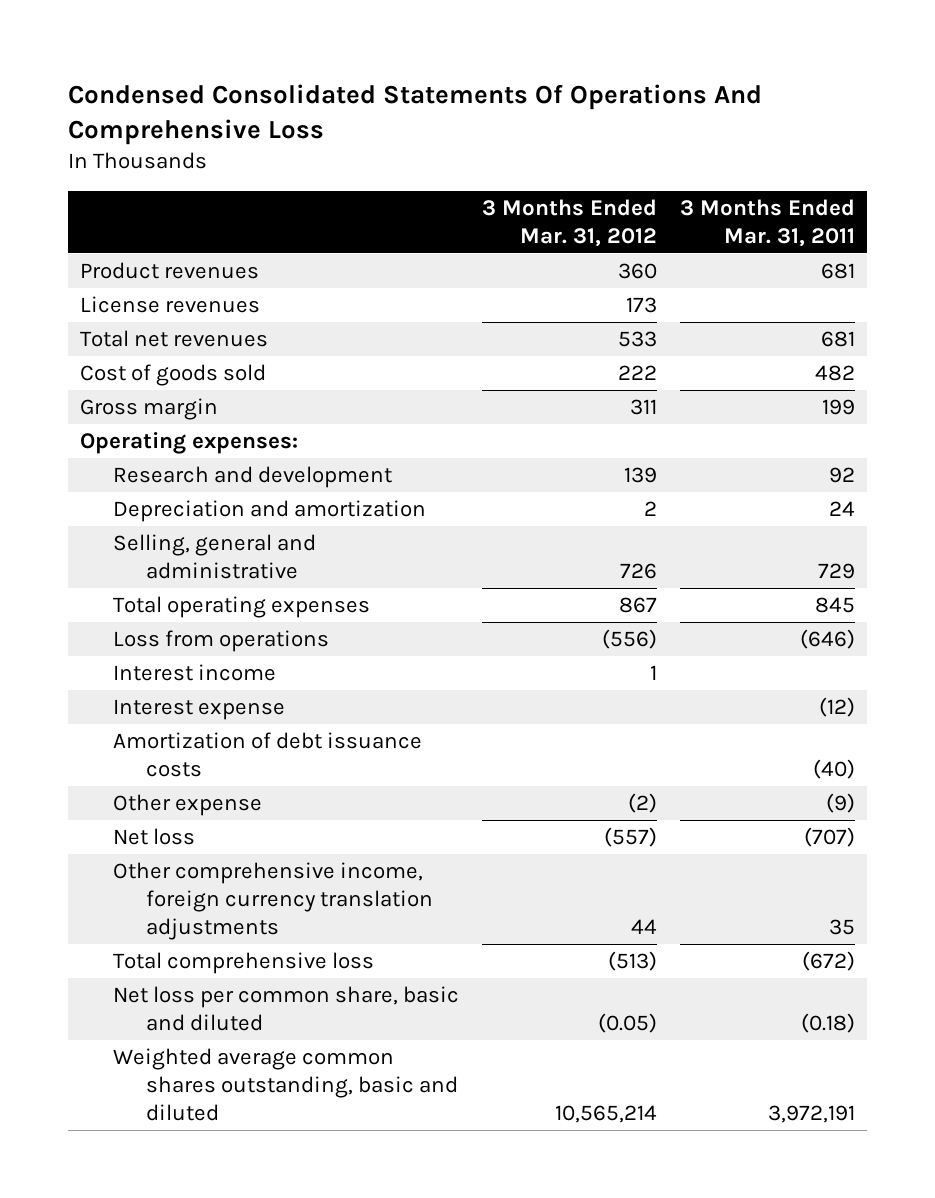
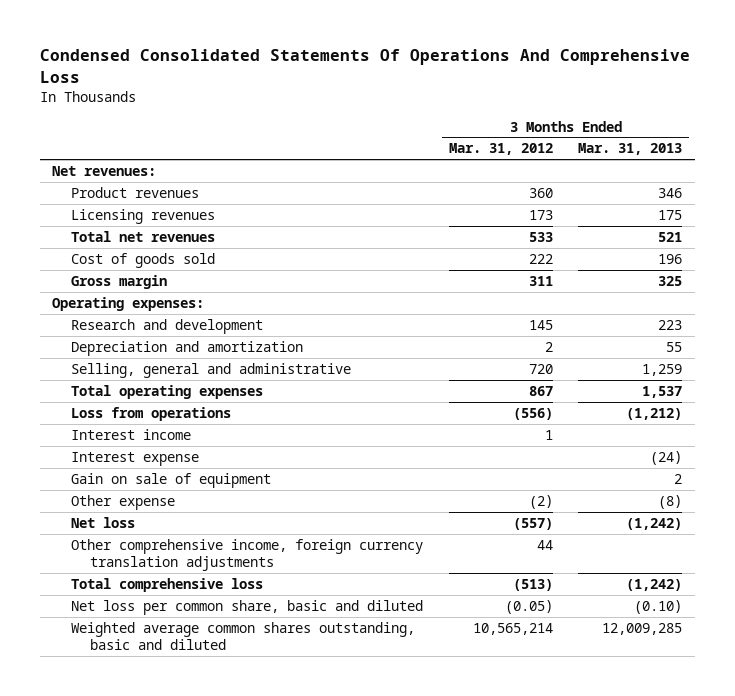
[680,198,856,247] 3 Months Ended Mar. 31, 2011 -> none
none -> [578,143,683,156] Mar. 31, 2013
none -> [52,165,157,176] Net revenues:
[79,296,260,314] License revenues -> [70,208,215,224] Licensing revenues
[623,467,657,484] 139 -> [528,319,553,330] 145
[619,563,657,580] 726 -> [528,363,553,374] 720
[112,732,422,778] Amortization of debt issuance costs -> none
none -> [70,472,271,488] Gain on sale of equipment

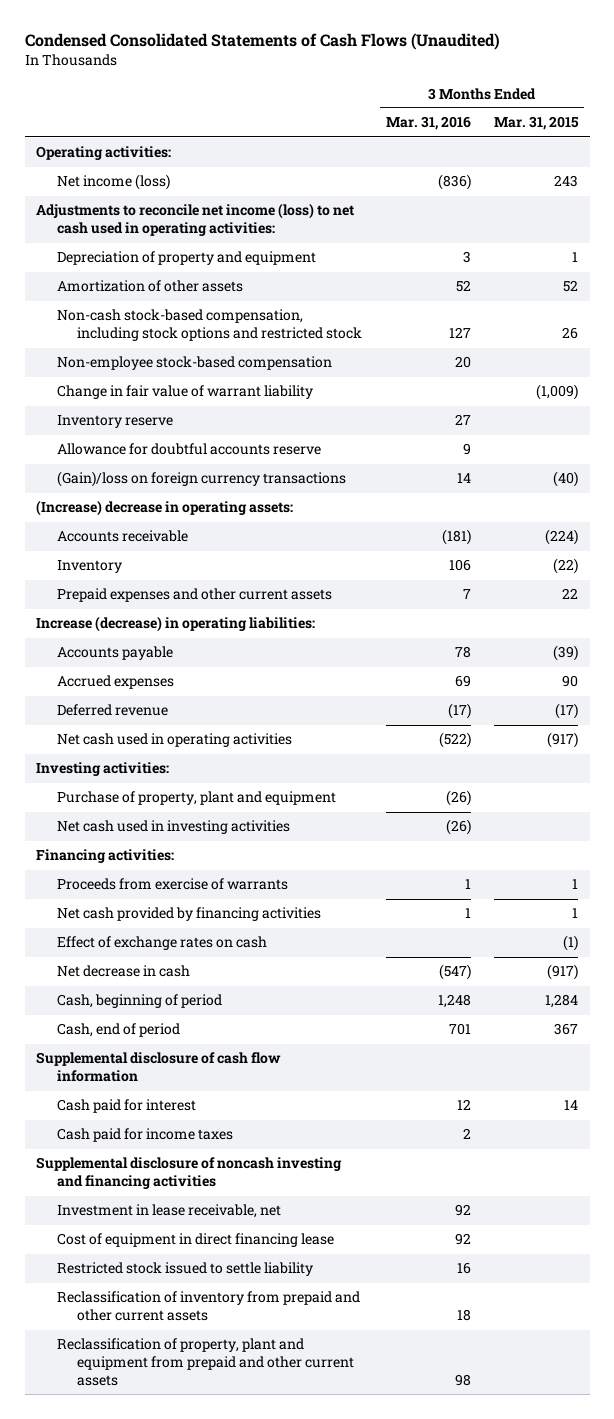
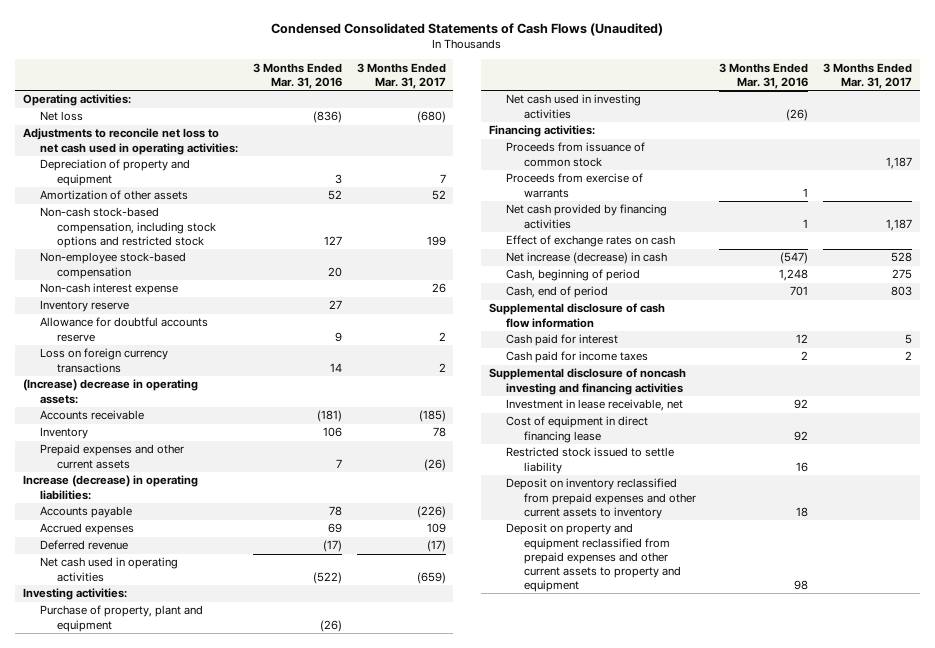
[494,116,580,131] Mar. 31, 2015 -> none
none -> [356,62,446,89] 3 Months Ended Mar. 31, 2017
[56,174,170,191] Net income (loss) -> [40,111,84,122] Net loss
[36,203,355,237] Adjustments to reconcile net income (loss) to net cash used in operating activities: -> [22,128,239,155] Adjustments to reconcile net loss to net cash used in operating activities:
[56,385,313,400] Change in fair value of warrant liability -> none
none -> [40,283,179,296] Non-cash interest expense
[56,471,346,488] (Gain)/loss on foreign currency transactions -> [40,348,169,373] Loss on foreign currency transactions
none -> [506,142,646,167] Proceeds from issuance of common stock
[56,965,190,978] Net decrease in cash -> [506,252,668,265] Net increase (decrease) in cash
[56,1291,360,1322] Reclassification of inventory from prepaid and other current assets -> [506,478,696,519] Deposit on inventory reclassified from prepaid expenses and other current assets to inventory
[56,1338,355,1387] Reclassification of property, plant and equipment from prepaid and other current assets -> [506,523,681,592] Deposit on property and equipment reclassified from prepaid expenses and other current assets to property and equipment

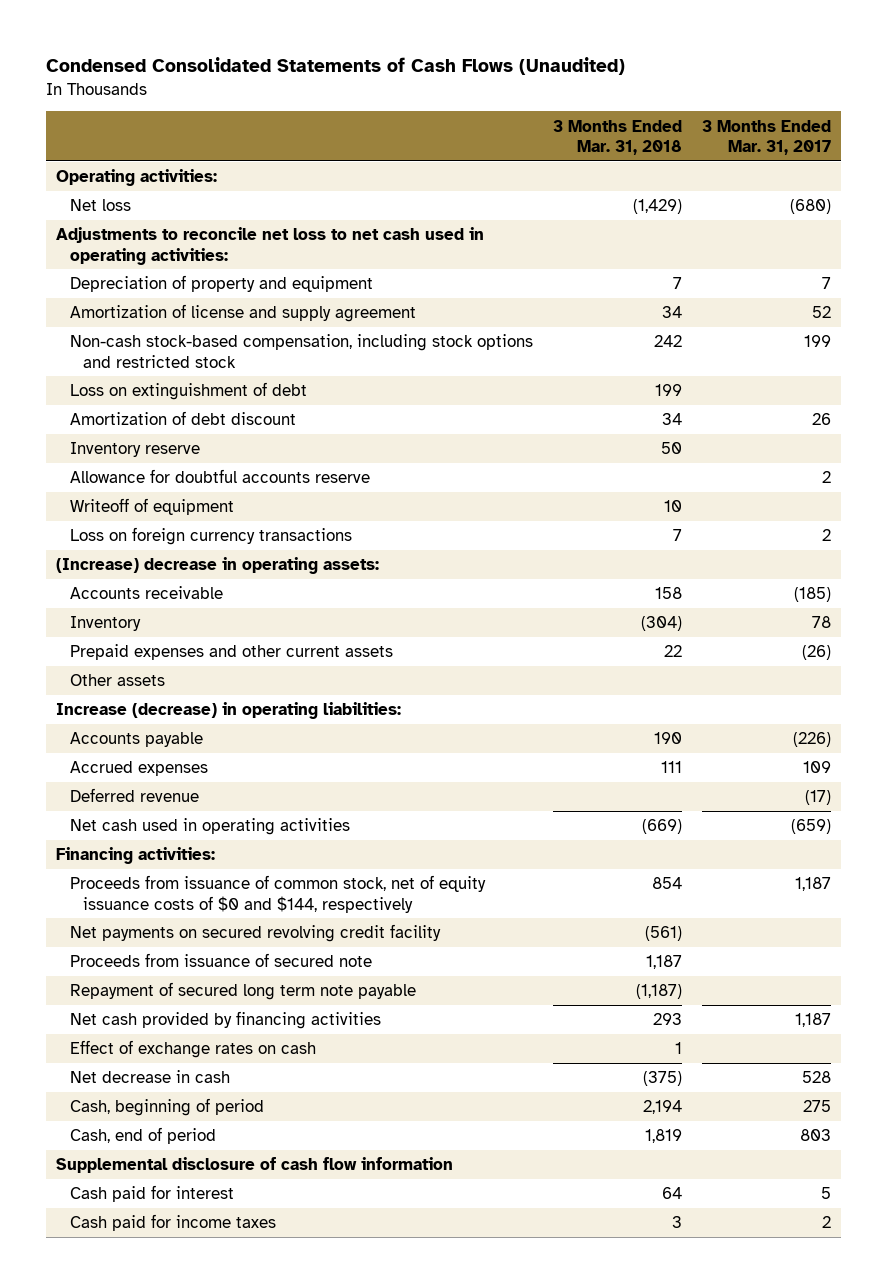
[252,62,342,89] 3 Months Ended Mar. 31, 2016 -> none
none -> [553,119,683,155] 3 Months Ended Mar. 31, 2018
[40,190,189,201] Amortization of other assets -> [69,304,416,323] Amortization of license and supply agreement
[40,252,187,279] Non-employee stock-based compensation -> none
[40,283,179,296] Non-cash interest expense -> none
none -> [69,382,307,401] Loss on extinguishment of debt
none -> [69,411,296,426] Amortization of debt discount
none -> [69,498,234,516] Writeoff of equipment
none -> [69,674,165,687] Other assets
[22,588,127,601] Investing activities: -> none
[40,605,204,632] Purchase of property, plant and equipment -> none
[506,94,642,119] Net cash used in investing activities -> none
[506,173,644,198] Proceeds from exercise of warrants -> none
[506,142,646,167] Proceeds from issuance of common stock -> [69,875,486,913] Proceeds from issuance of common stock, net of equity issuance costs of $0 and $144, respectively
none -> [69,924,441,943] Net payments on secured revolving credit facility
none -> [69,953,372,968] Proceeds from issuance of secured note
none -> [69,982,416,1001] Repayment of secured long term note payable
[506,252,668,265] Net increase (decrease) in cash -> [69,1070,230,1084] Net decrease in cash
[488,368,686,395] Supplemental disclosure of noncash investing and financing activities -> none
[506,399,684,412] Investment in lease receivable, net -> none
[506,416,649,443] Cost of equipment in direct financing lease -> none
[506,447,675,474] Restricted stock issued to settle liability -> none
[506,478,696,519] Deposit on inventory reclassified from prepaid expenses and other current assets to inventory -> none
[506,523,681,592] Deposit on property and equipment reclassified from prepaid expenses and other current assets to property and equipment -> none

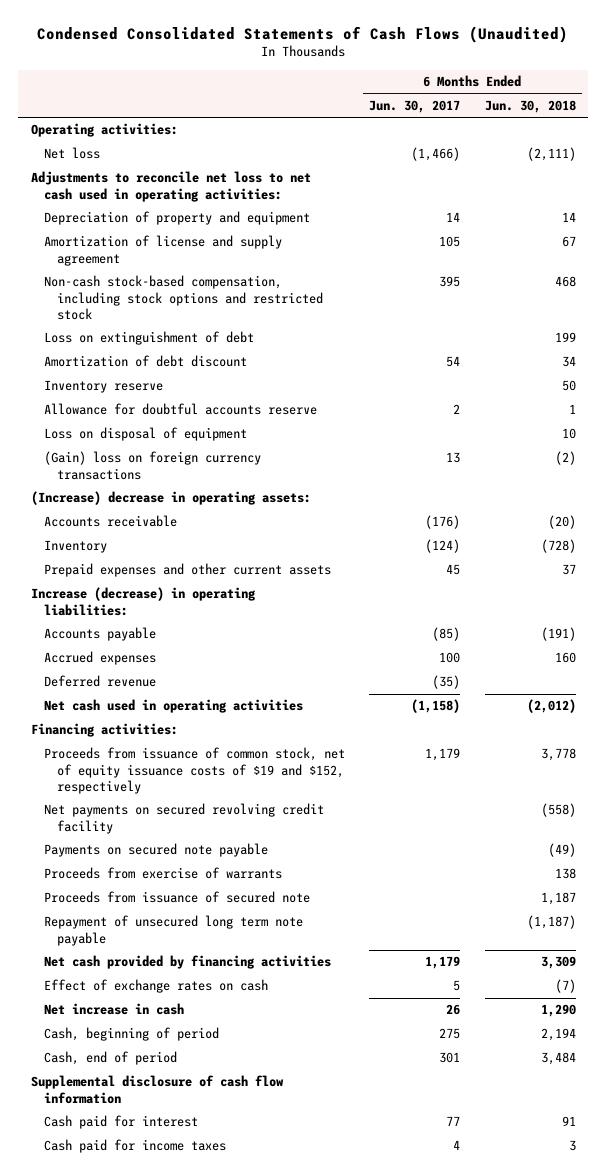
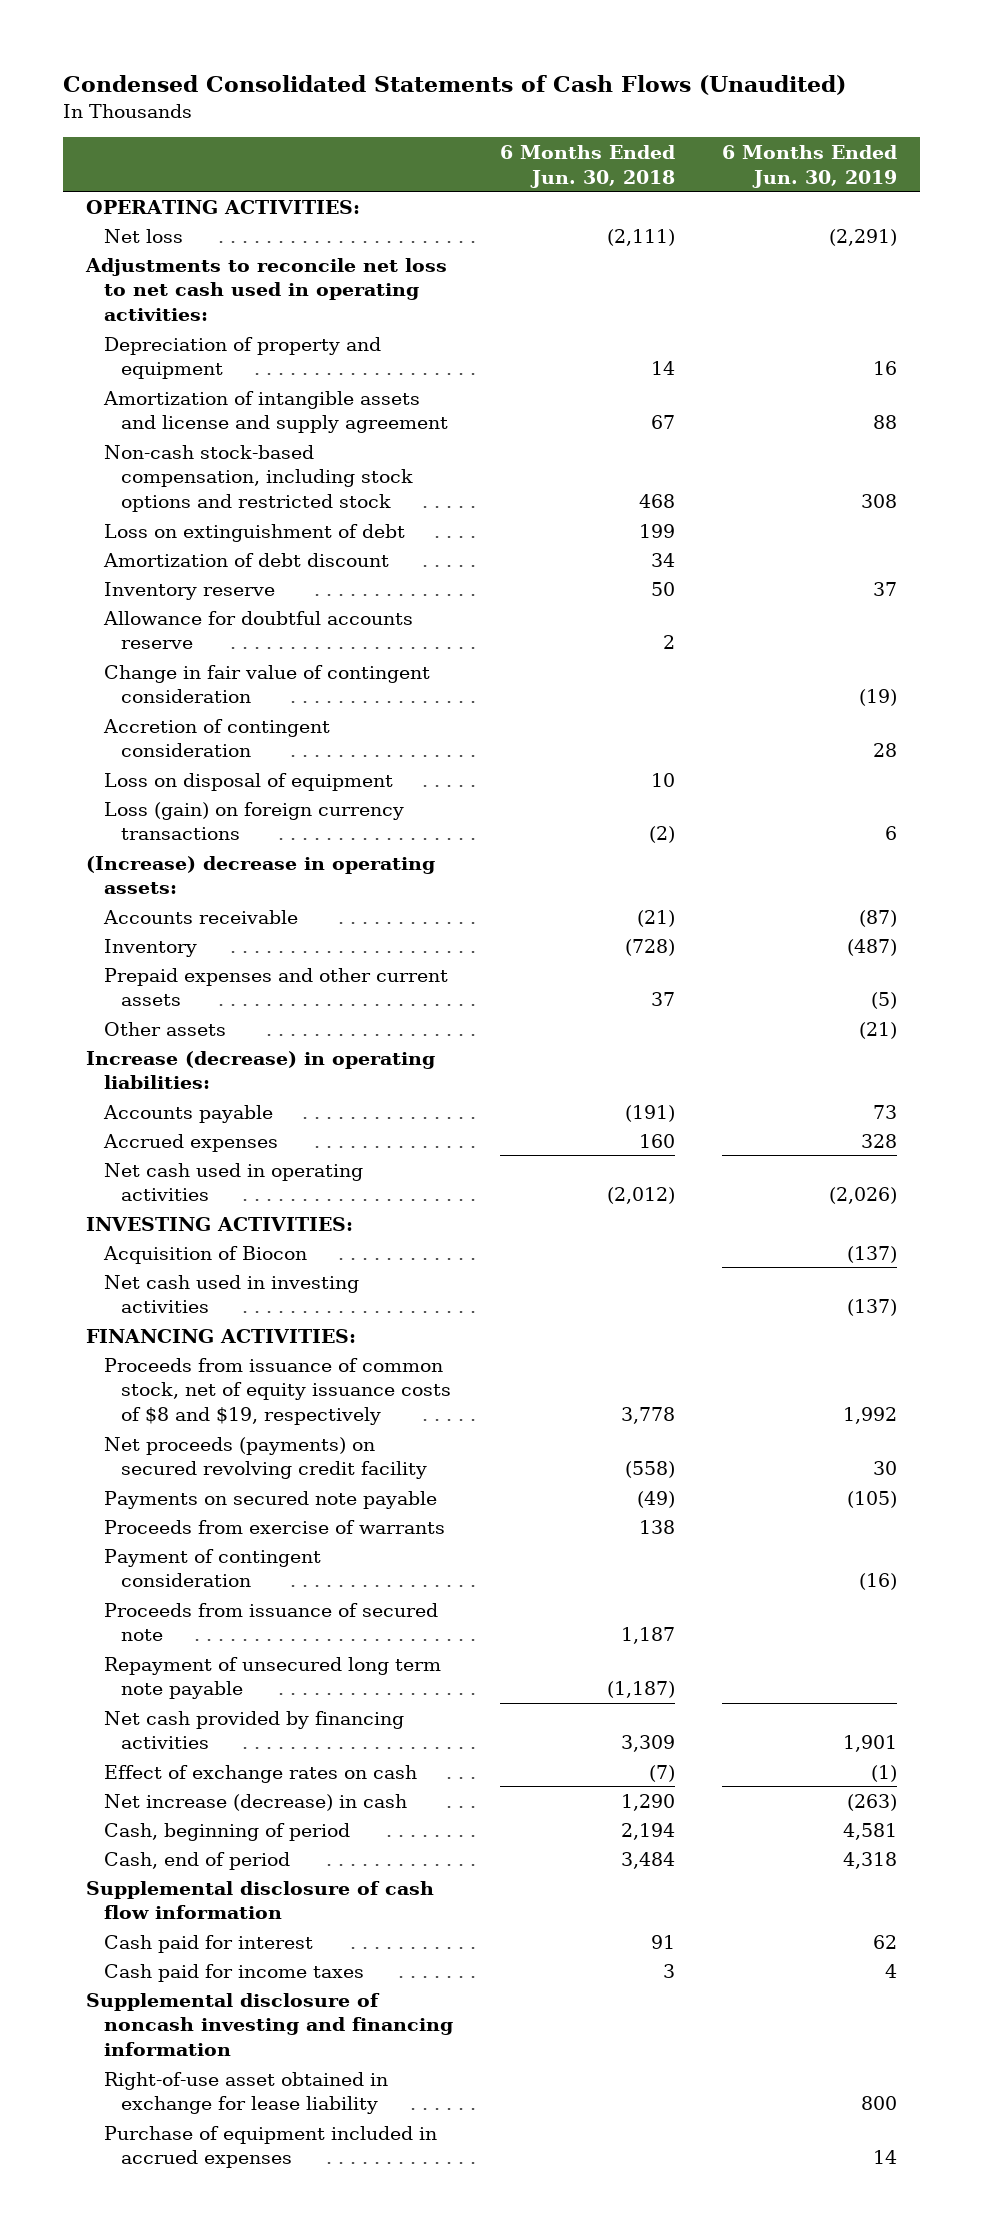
[369,99,461,113] Jun. 30, 2017 -> none
none -> [721,145,897,188] 6 Months Ended Jun. 30, 2019
[30,123,178,138] Operating activities: -> [86,199,361,214] OPERATING ACTIVITIES:
[43,235,282,266] Amortization of license and supply agreement -> [102,390,448,434] Amortization of intangible assets and license and supply agreement
[568,404,576,415] 1 -> [662,635,675,650] 2
none -> [103,664,430,704] Change in fair value of contingent consideration
none -> [102,718,330,758] Accretion of contingent consideration
[43,451,261,480] (Gain) loss on foreign currency transactions -> [103,801,404,841] Loss (gain) on foreign currency transactions
[547,515,576,530] (20) -> [636,909,675,927] (21)
none -> [103,1021,226,1036] Other assets
[43,675,156,688] Deferred revenue -> none
none -> [86,1216,354,1231] INVESTING ACTIVITIES:
none -> [102,1245,307,1264] Acquisition of Biocon
none -> [103,1274,359,1314] Net cash used in investing activities
[30,723,178,738] Financing activities: -> [86,1328,357,1343] FINANCING ACTIVITIES:
[43,747,345,794] Proceeds from issuance of common stock, net of equity issuance costs of $19 and $152, respectively -> [103,1357,451,1425] Proceeds from issuance of common stock, net of equity issuance costs of $8 and $19, respectively
[43,803,324,834] Net payments on secured revolving credit facility -> [103,1436,427,1480] Net proceeds (payments) on secured revolving credit facility
none -> [103,1548,321,1588] Payment of contingent consideration
[43,1003,184,1016] Net increase in cash -> [103,1793,407,1811] Net increase (decrease) in cash
none -> [86,1992,453,2056] Supplemental disclosure of noncash investing and financing information
none -> [103,2071,388,2115] Right-of-use asset obtained in exchange for lease liability
none -> [103,2125,437,2169] Purchase of equipment included in accrued expenses

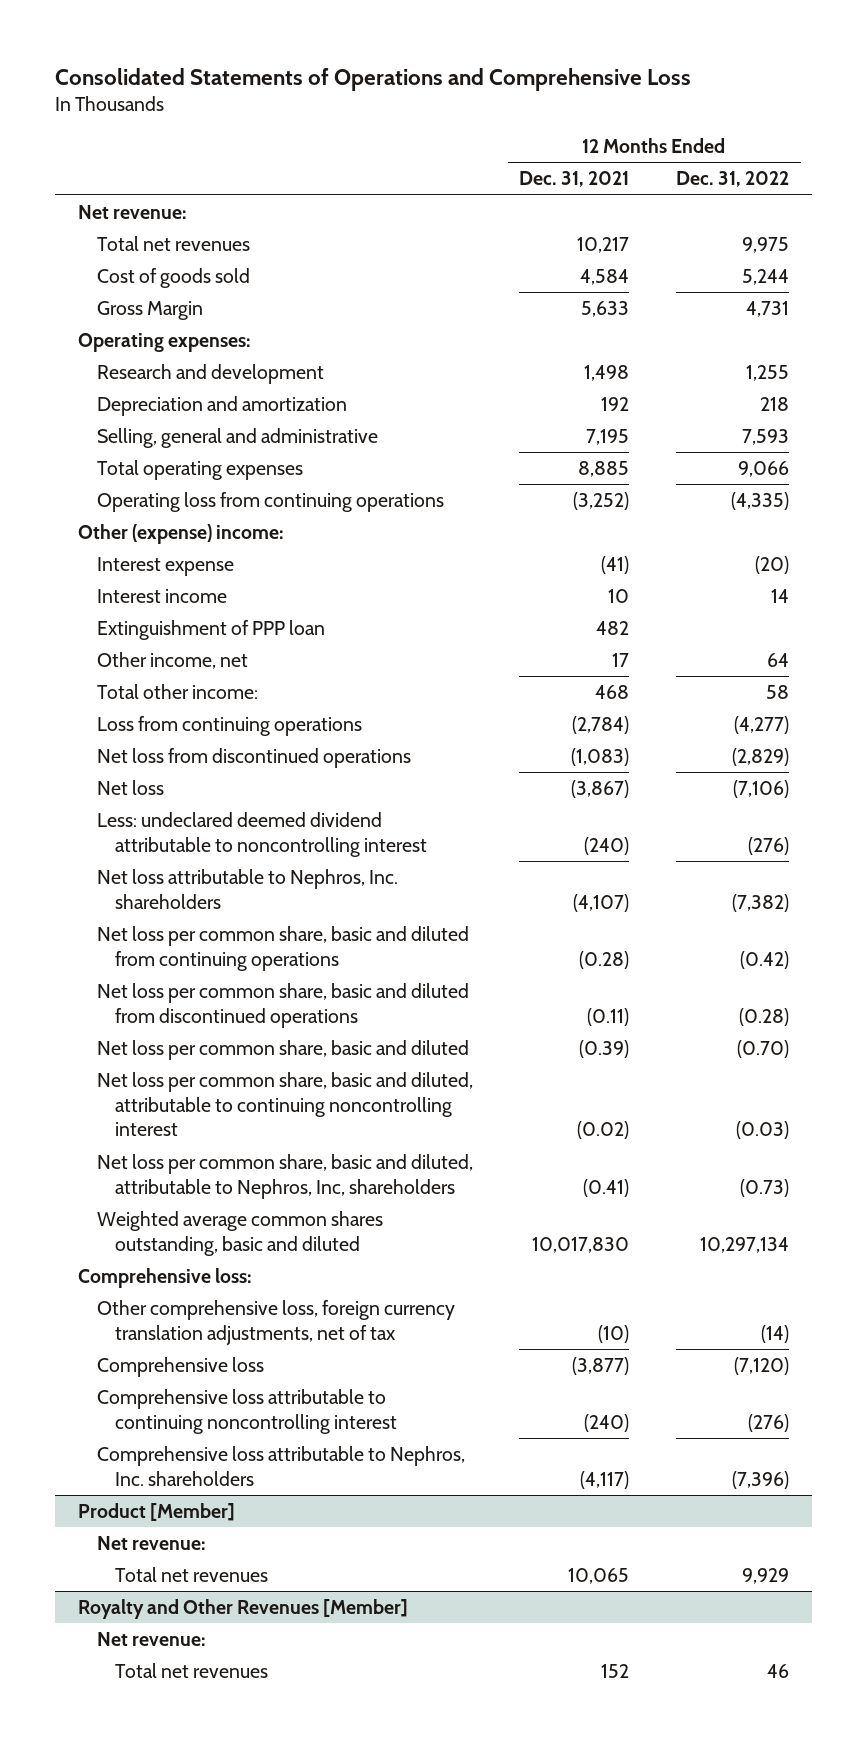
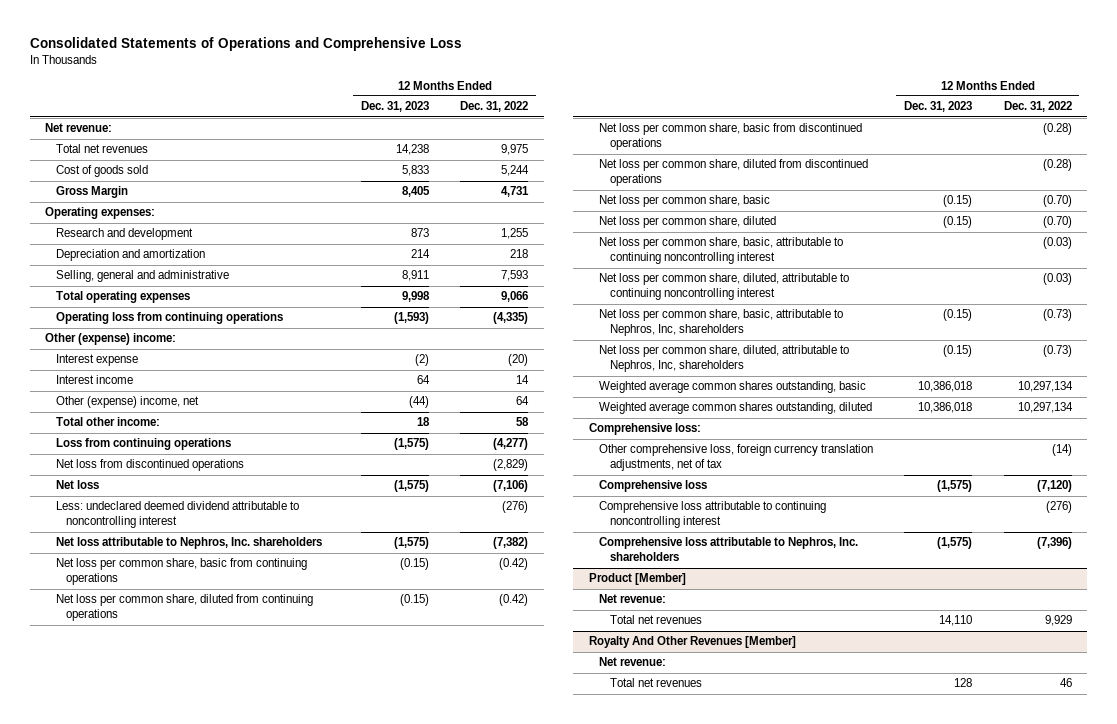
[519,171,630,188] Dec. 31, 2021 -> none
none -> [360,101,429,113] Dec. 31, 2023
[96,619,325,640] Extinguishment of PPP loan -> none
[96,651,248,669] Other income, net -> [55,396,199,409] Other (expense) income, net
[96,925,469,971] Net loss per common share, basic and diluted from continuing operations -> [55,558,307,586] Net loss per common share, basic from continuing operations
none -> [55,594,313,622] Net loss per common share, diluted from continuing operations
[96,982,469,1028] Net loss per common share, basic and diluted from discontinued operations -> [599,123,863,151] Net loss per common share, basic from discontinued operations
none -> [599,159,869,187] Net loss per common share, diluted from discontinued operations
[96,1039,469,1060] Net loss per common share, basic and diluted -> [599,195,771,208] Net loss per common share, basic
none -> [599,216,777,229] Net loss per common share, diluted
[96,1071,473,1137] Net loss per common share, basic and diluted, attributable to continuing noncontrolling interest -> [599,237,844,265] Net loss per common share, basic, attributable to continuing noncontrolling interest
none -> [599,273,850,301] Net loss per common share, diluted, attributable to continuing noncontrolling interest
[96,1153,473,1199] Net loss per common share, basic and diluted, attributable to Nephros, Inc, shareholders -> [599,309,844,337] Net loss per common share, basic, attributable to Nephros, Inc, shareholders
none -> [599,345,850,373] Net loss per common share, diluted, attributable to Nephros, Inc, shareholders
[96,1210,383,1256] Weighted average common shares outstanding, basic and diluted -> [599,381,867,394] Weighted average common shares outstanding, basic
none -> [599,402,873,415] Weighted average common shares outstanding, diluted
[77,1598,408,1619] Royalty and Other Revenues [Member] -> [588,636,796,649] Royalty And Other Revenues [Member]

